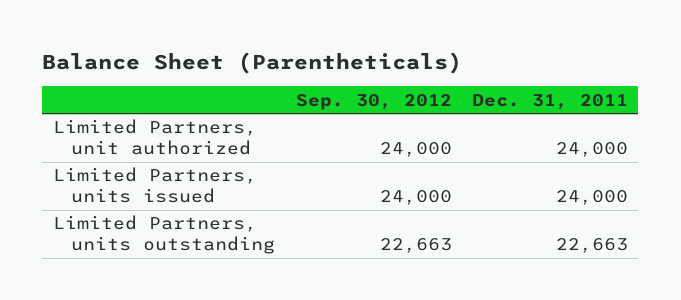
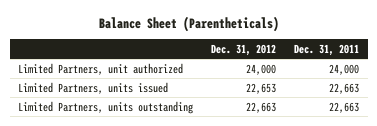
[295,93,452,110] Sep. 30, 2012 -> none
none -> [211,43,277,56] Dec. 31, 2012
[556,190,629,206] 24,000 -> [328,82,359,94] 22,663

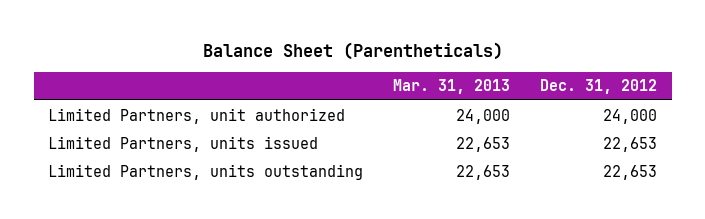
[293,43,359,56] Dec. 31, 2011 -> none
none -> [393,79,511,95] Mar. 31, 2013
[246,101,277,113] 22,663 -> [602,164,657,180] 22,653

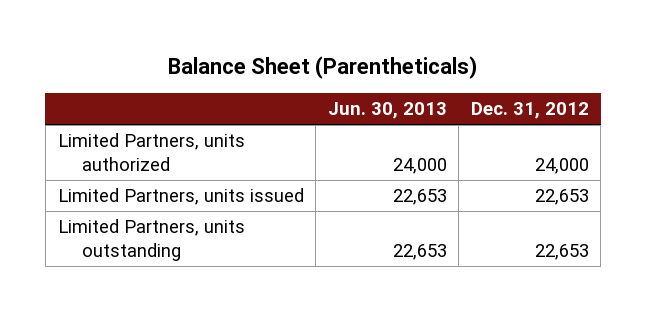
[393,79,511,95] Mar. 31, 2013 -> none
none -> [327,102,447,120] Jun. 30, 2013
[48,107,346,124] Limited Partners, unit authorized -> [57,133,245,171] Limited Partners, units authorized

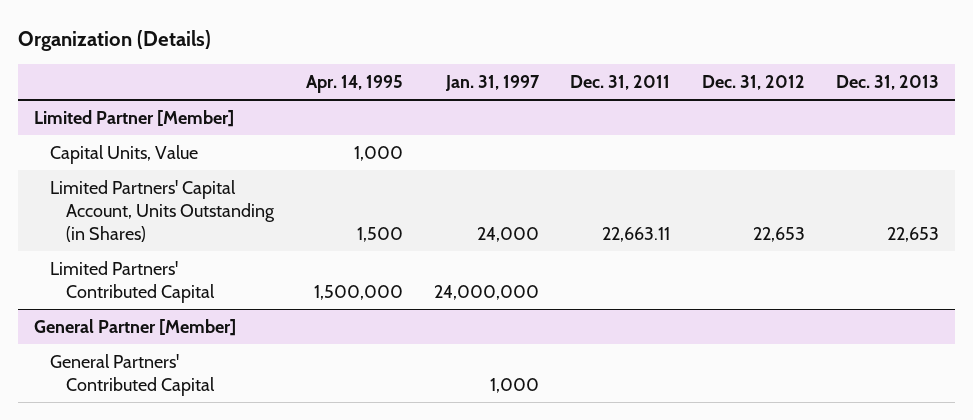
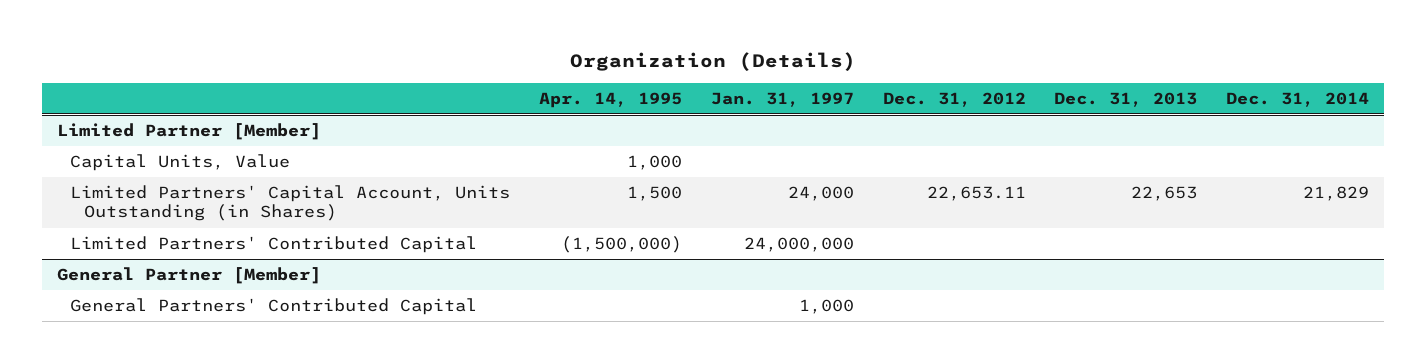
[570,74,671,90] Dec. 31, 2011 -> none
none -> [1226,91,1370,107] Dec. 31, 2014
[752,226,805,242] 22,653 -> [926,186,1026,202] 22,653.11
[313,284,403,300] 1,500,000 -> [560,236,682,254] (1,500,000)

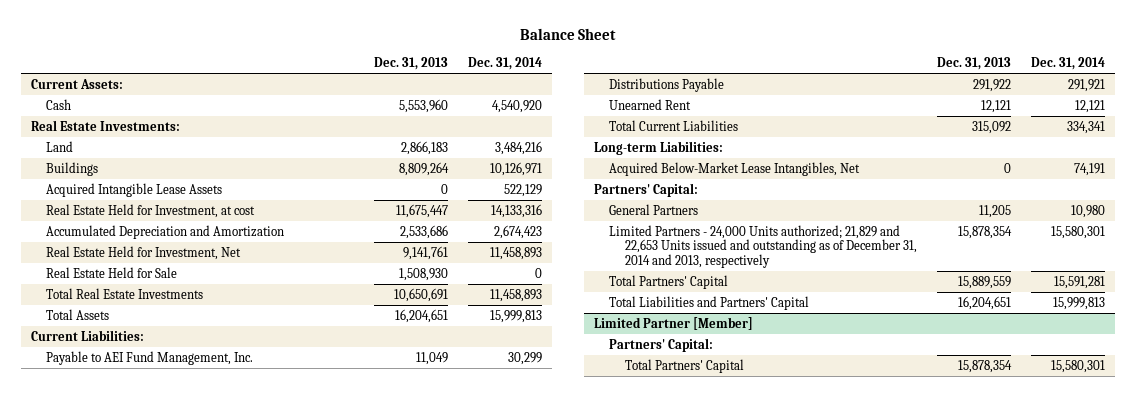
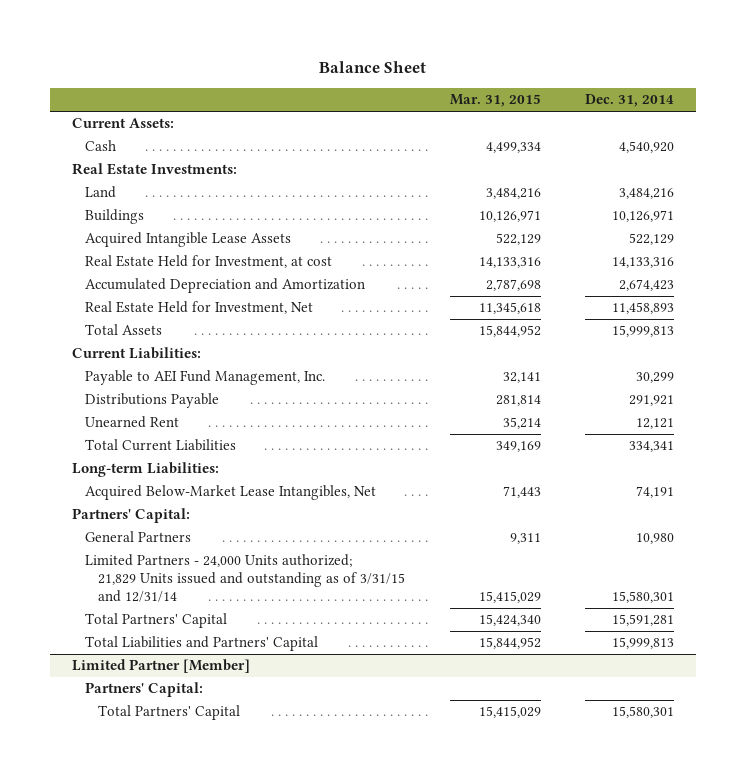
[374,57,449,71] Dec. 31, 2013 -> none
none -> [449,94,541,108] Mar. 31, 2015
[46,266,178,278] Real Estate Held for Sale -> none
[46,287,204,299] Total Real Estate Investments -> none
[609,224,917,269] Limited Partners - 24,000 Units authorized; 21,829 and 22,653 Units issued and outstanding as of December 31, 2014 and 2013, respectively -> [85,554,406,602] Limited Partners - 24,000 Units authorized; 21,829 Units issued and outstanding as of 3/31/15 and 12/31/14

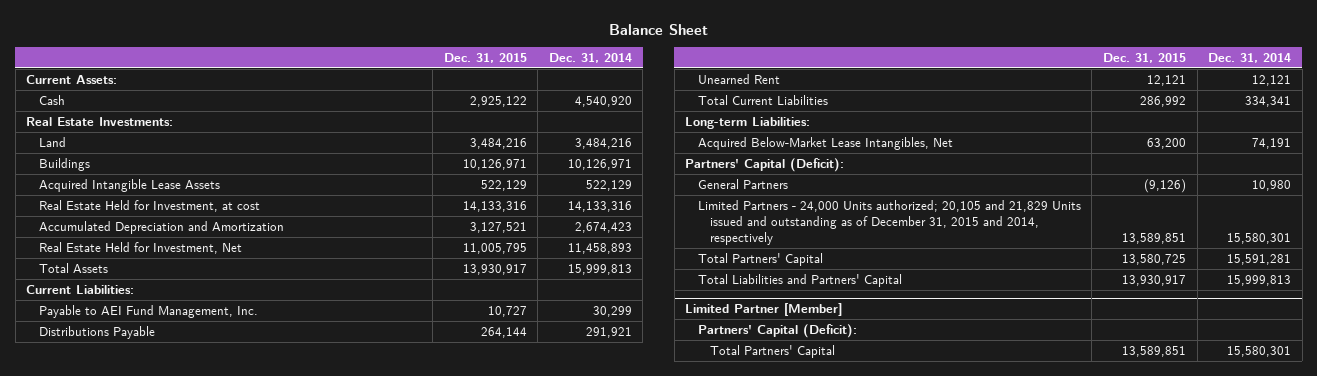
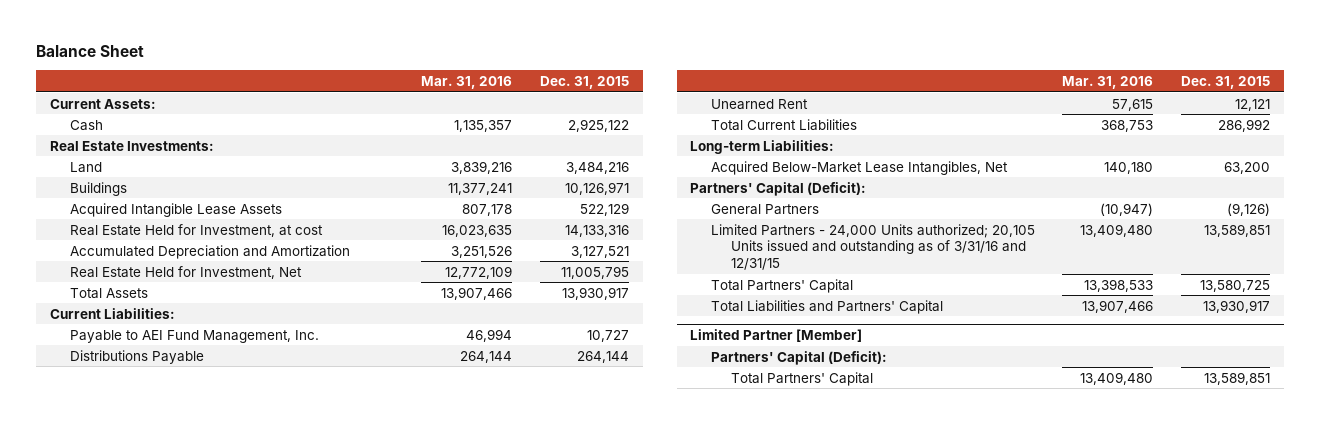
[548,52,632,63] Dec. 31, 2014 -> none
none -> [421,75,513,89] Mar. 31, 2016
[697,199,1081,246] Limited Partners - 24,000 Units authorized; 20,105 and 21,829 Units issued and outstanding as of December 31, 2015 and 2014, respectively -> [710,223,1035,270] Limited Partners - 24,000 Units authorized; 20,105 Units issued and outstanding as of 3/31/16 and 12/31/15

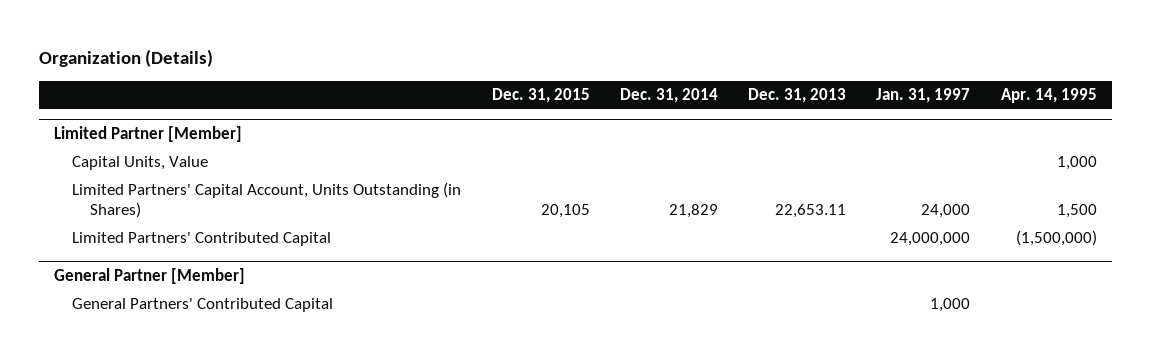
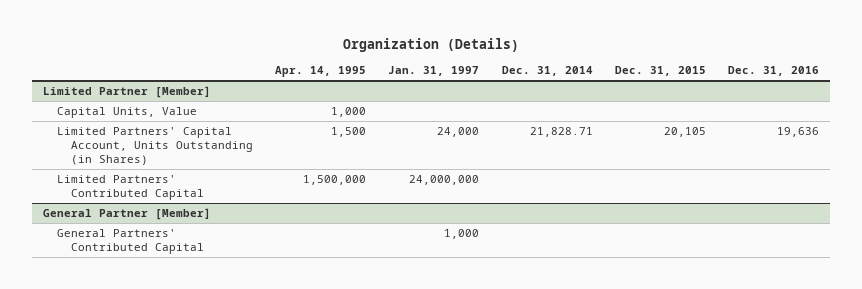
[748,88,847,104] Dec. 31, 2013 -> none
none -> [728,66,820,77] Dec. 31, 2016
[668,203,718,218] 21,829 -> [529,126,593,137] 21,828.71
[1015,230,1097,247] (1,500,000) -> [302,174,366,185] 1,500,000

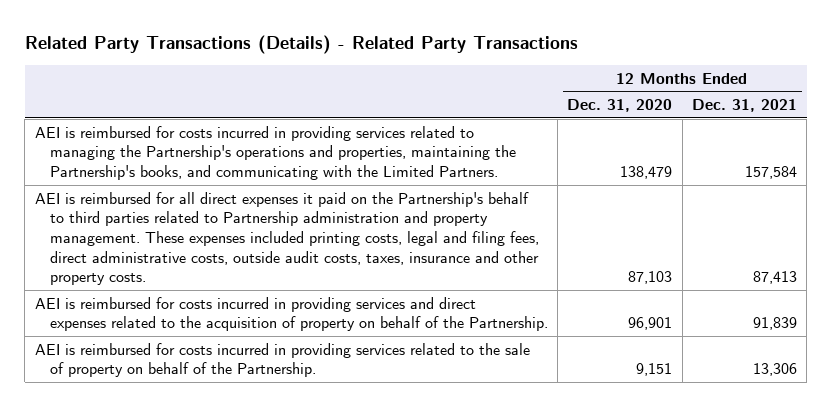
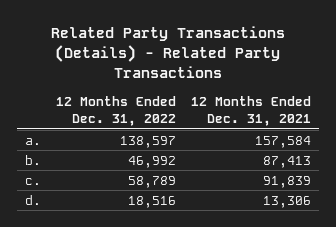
[567,99,673,113] Dec. 31, 2020 -> none
none -> [56,96,177,127] 12 Months Ended Dec. 31, 2022
[34,125,516,180] AEI is reimbursed for costs incurred in providing services related to managing the Partnership's operations and properties, maintaining the Partnership's books, and communicating with the Limited Partners. -> [24,137,41,145] a.
[34,191,539,286] AEI is reimbursed for all direct expenses it paid on the Partnership's behalf to third parties related to Partnership administration and property management. These expenses included printing costs, legal and filing fees, direct administrative costs, outside audit costs, taxes, insurance and other property costs. -> [24,154,41,165] b.
[34,296,548,332] AEI is reimbursed for costs incurred in providing services and direct expenses related to the acquisition of property on behalf of the Partnership. -> [24,177,41,185] c.
[34,342,530,378] AEI is reimbursed for costs incurred in providing services related to the sale of property on behalf of the Partnership. -> [24,194,41,205] d.

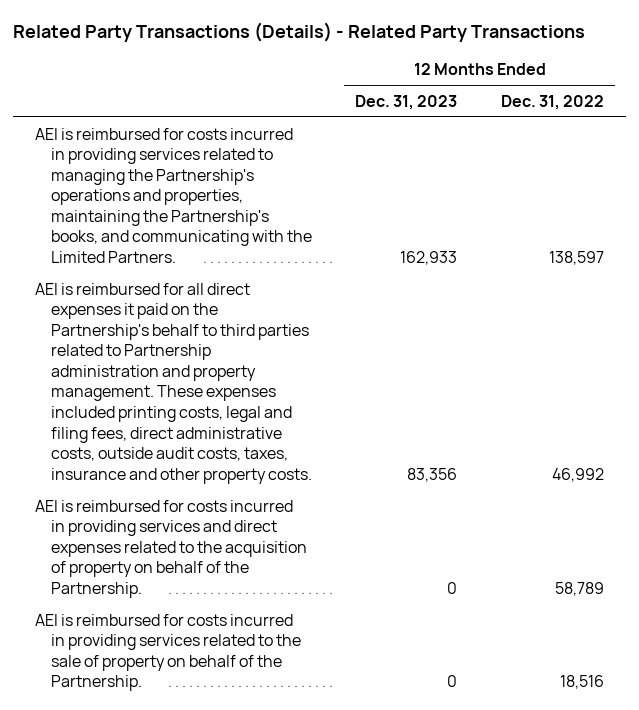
[191,96,312,127] 12 Months Ended Dec. 31, 2021 -> none
none -> [355,94,458,110] Dec. 31, 2023
[24,137,41,145] a. -> [34,127,312,263] AEI is reimbursed for costs incurred in providing services related to managing the Partnership's operations and properties, maintaining the Partnership's books, and communicating with the Limited Partners.
[24,154,41,165] b. -> [34,282,312,484] AEI is reimbursed for all direct expenses it paid on the Partnership's behalf to third parties related to Partnership administration and property management. These expenses included printing costs, legal and filing fees, direct administrative costs, outside audit costs, taxes, insurance and other property costs.
[24,177,41,185] c. -> [34,499,307,598] AEI is reimbursed for costs incurred in providing services and direct expenses related to the acquisition of property on behalf of the Partnership.
[24,194,41,205] d. -> [34,613,301,692] AEI is reimbursed for costs incurred in providing services related to the sale of property on behalf of the Partnership.

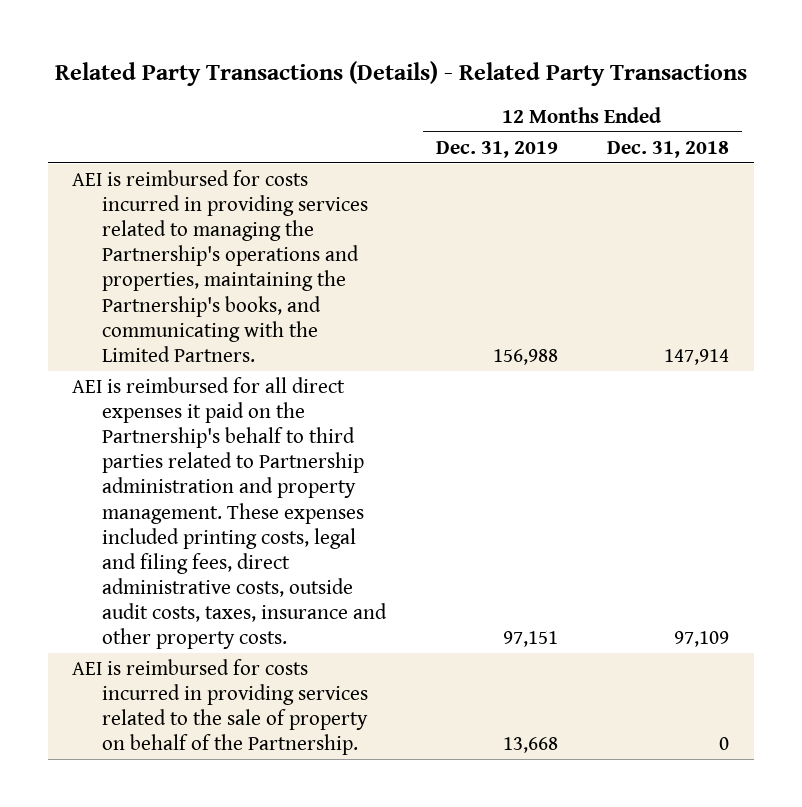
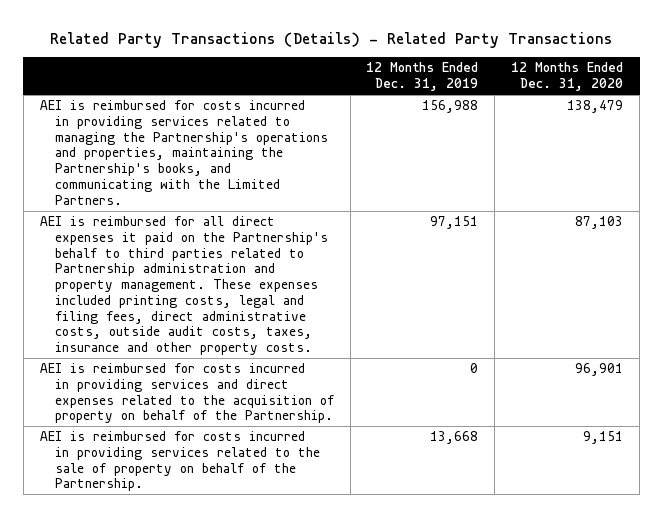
[607,140,730,158] Dec. 31, 2018 -> none
none -> [511,62,624,92] 12 Months Ended Dec. 31, 2020
none -> [39,363,334,424] AEI is reimbursed for costs incurred in providing services and direct expenses related to the acquisition of property on behalf of the Partnership.

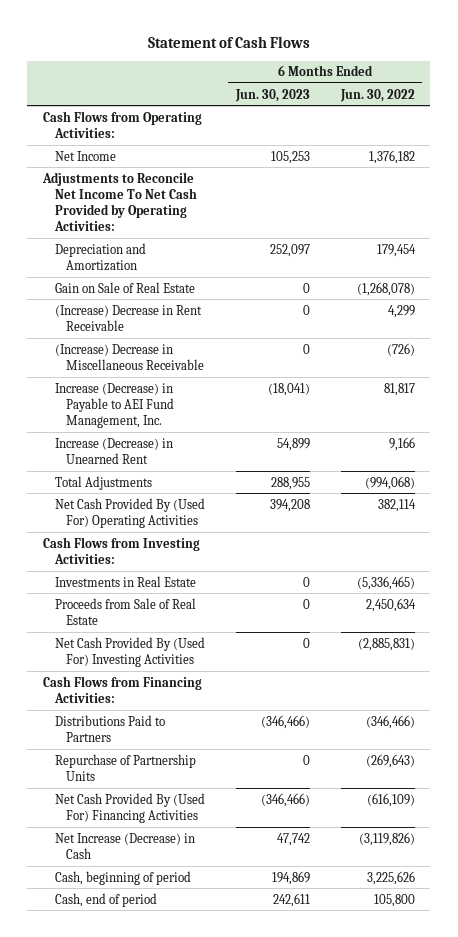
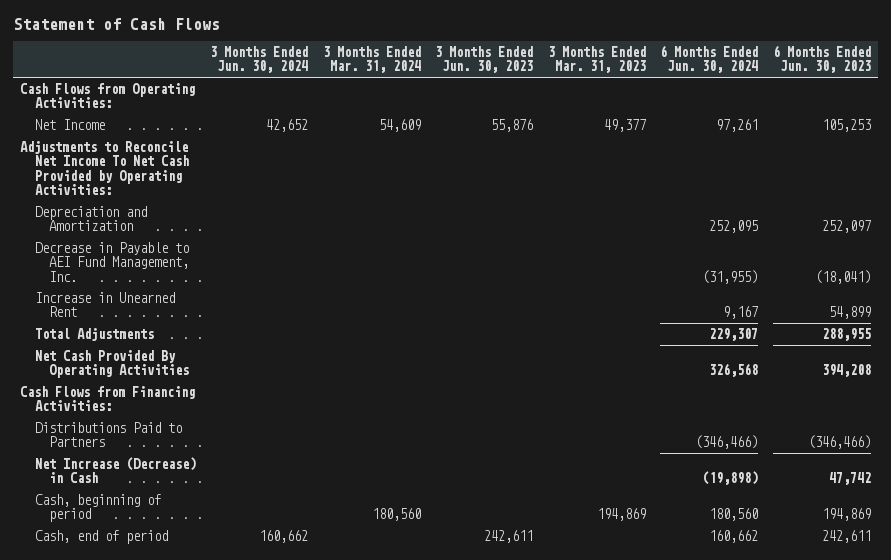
[339,88,415,102] Jun. 30, 2022 -> none
none -> [210,46,309,74] 3 Months Ended Jun. 30, 2024
none -> [322,46,421,74] 3 Months Ended Mar. 31, 2024
none -> [435,46,534,74] 3 Months Ended Jun. 30, 2023
none -> [547,46,646,74] 3 Months Ended Mar. 31, 2023
none -> [660,45,759,74] 6 Months Ended Jun. 30, 2024
[54,281,195,293] Gain on Sale of Real Estate -> none
[54,304,202,331] (Increase) Decrease in Rent Receivable -> none
[54,343,205,370] (Increase) Decrease in Miscellaneous Receivable -> none
[54,382,175,429] Increase (Decrease) in Payable to AEI Fund Management, Inc. -> [34,241,189,282] Decrease in Payable to AEI Fund Management, Inc.
[54,437,173,464] Increase (Decrease) in Unearned Rent -> [34,291,175,318] Increase in Unearned Rent
[42,536,200,564] Cash Flows from Investing Activities: -> none
[54,575,196,587] Investments in Real Estate -> none
[54,597,196,625] Proceeds from Sale of Real Estate -> none
[54,636,205,667] Net Cash Provided By (Used For) Investing Activities -> none
[54,497,205,528] Net Cash Provided By (Used For) Operating Activities -> [34,349,189,379] Net Cash Provided By Operating Activities
[54,753,196,781] Repurchase of Partnership Units -> none
[54,792,205,823] Net Cash Provided By (Used For) Financing Activities -> none

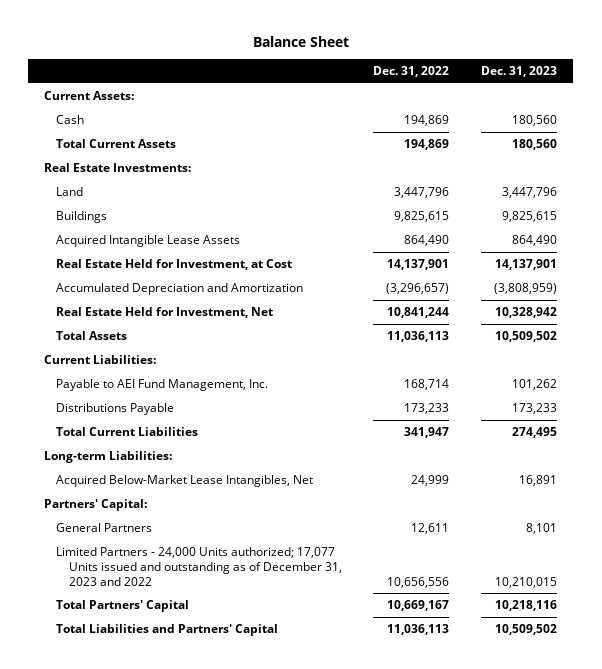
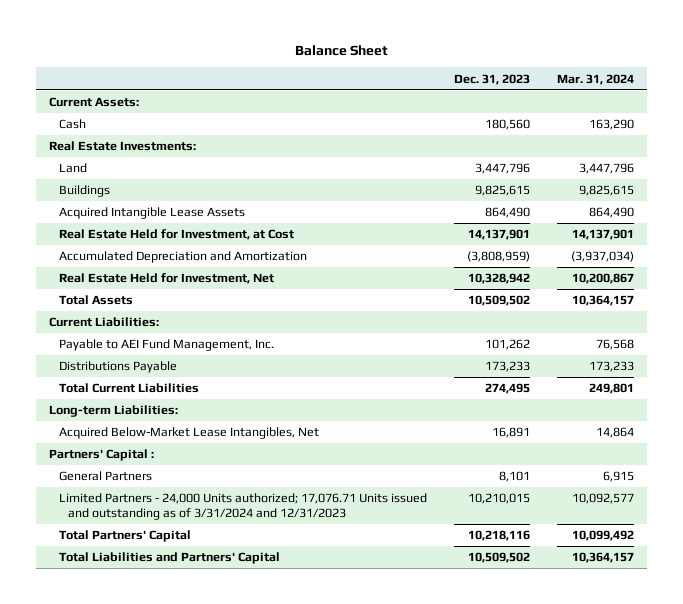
[373,66,450,78] Dec. 31, 2022 -> none
none -> [556,73,634,85] Mar. 31, 2024
[56,139,177,149] Total Current Assets -> none
[44,499,148,512] Partners' Capital: -> [49,449,155,462] Partners' Capital :
[56,547,342,586] Limited Partners - 24,000 Units authorized; 17,077 Units issued and outstanding as of December 31, 2023 and 2022 -> [58,493,427,521] Limited Partners - 24,000 Units authorized; 17,076.71 Units issued and outstanding as of 3/31/2024 and 12/31/2023

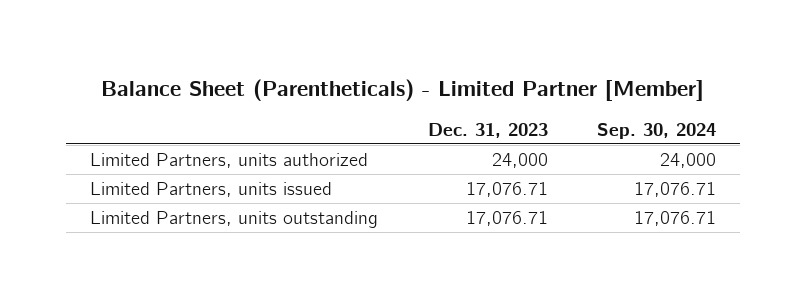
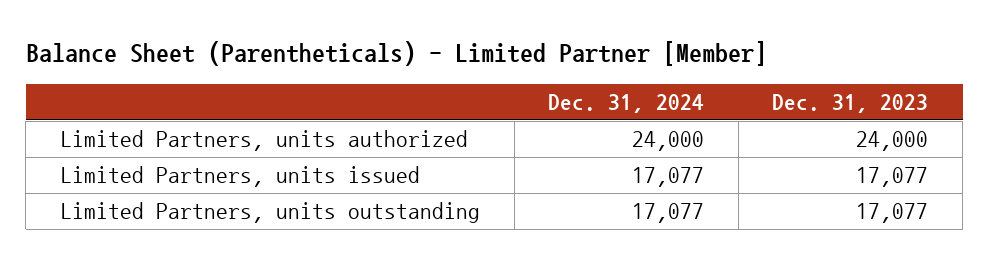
[596,122,716,139] Sep. 30, 2024 -> none
none -> [548,94,705,114] Dec. 31, 2024
[465,182,548,198] 17,076.71 -> [856,167,929,188] 17,077
[465,211,548,227] 17,076.71 -> [856,203,929,224] 17,077

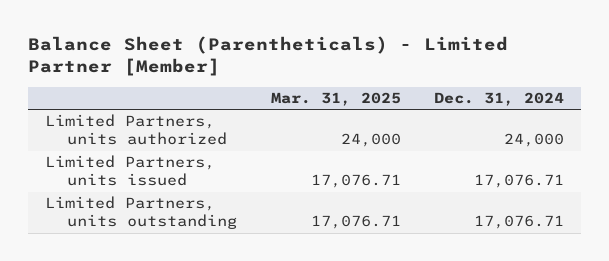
[772,94,929,114] Dec. 31, 2023 -> none
none -> [270,91,401,106] Mar. 31, 2025
[632,167,705,188] 17,077 -> [474,174,565,189] 17,076.71
[632,203,705,224] 17,077 -> [474,215,565,230] 17,076.71

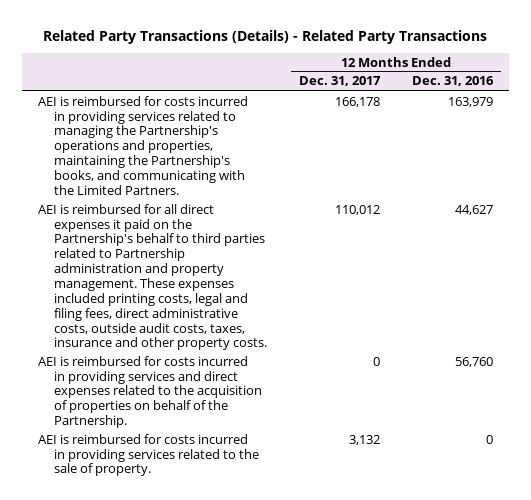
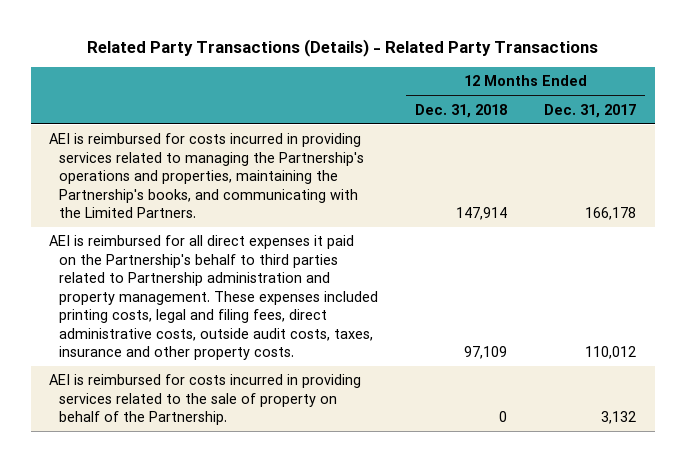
[411,76,494,87] Dec. 31, 2016 -> none
none -> [415,103,508,118] Dec. 31, 2018
[37,355,262,429] AEI is reimbursed for costs incurred in providing services and direct expenses related to the acquisition of properties on behalf of the Partnership. -> none
[37,433,259,477] AEI is reimbursed for costs incurred in providing services related to the sale of property. -> [49,374,362,426] AEI is reimbursed for costs incurred in providing services related to the sale of property on behalf of the Partnership.

